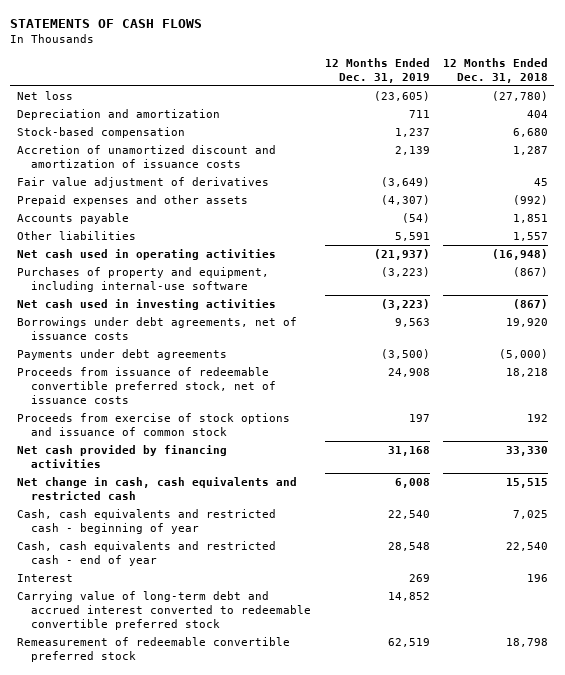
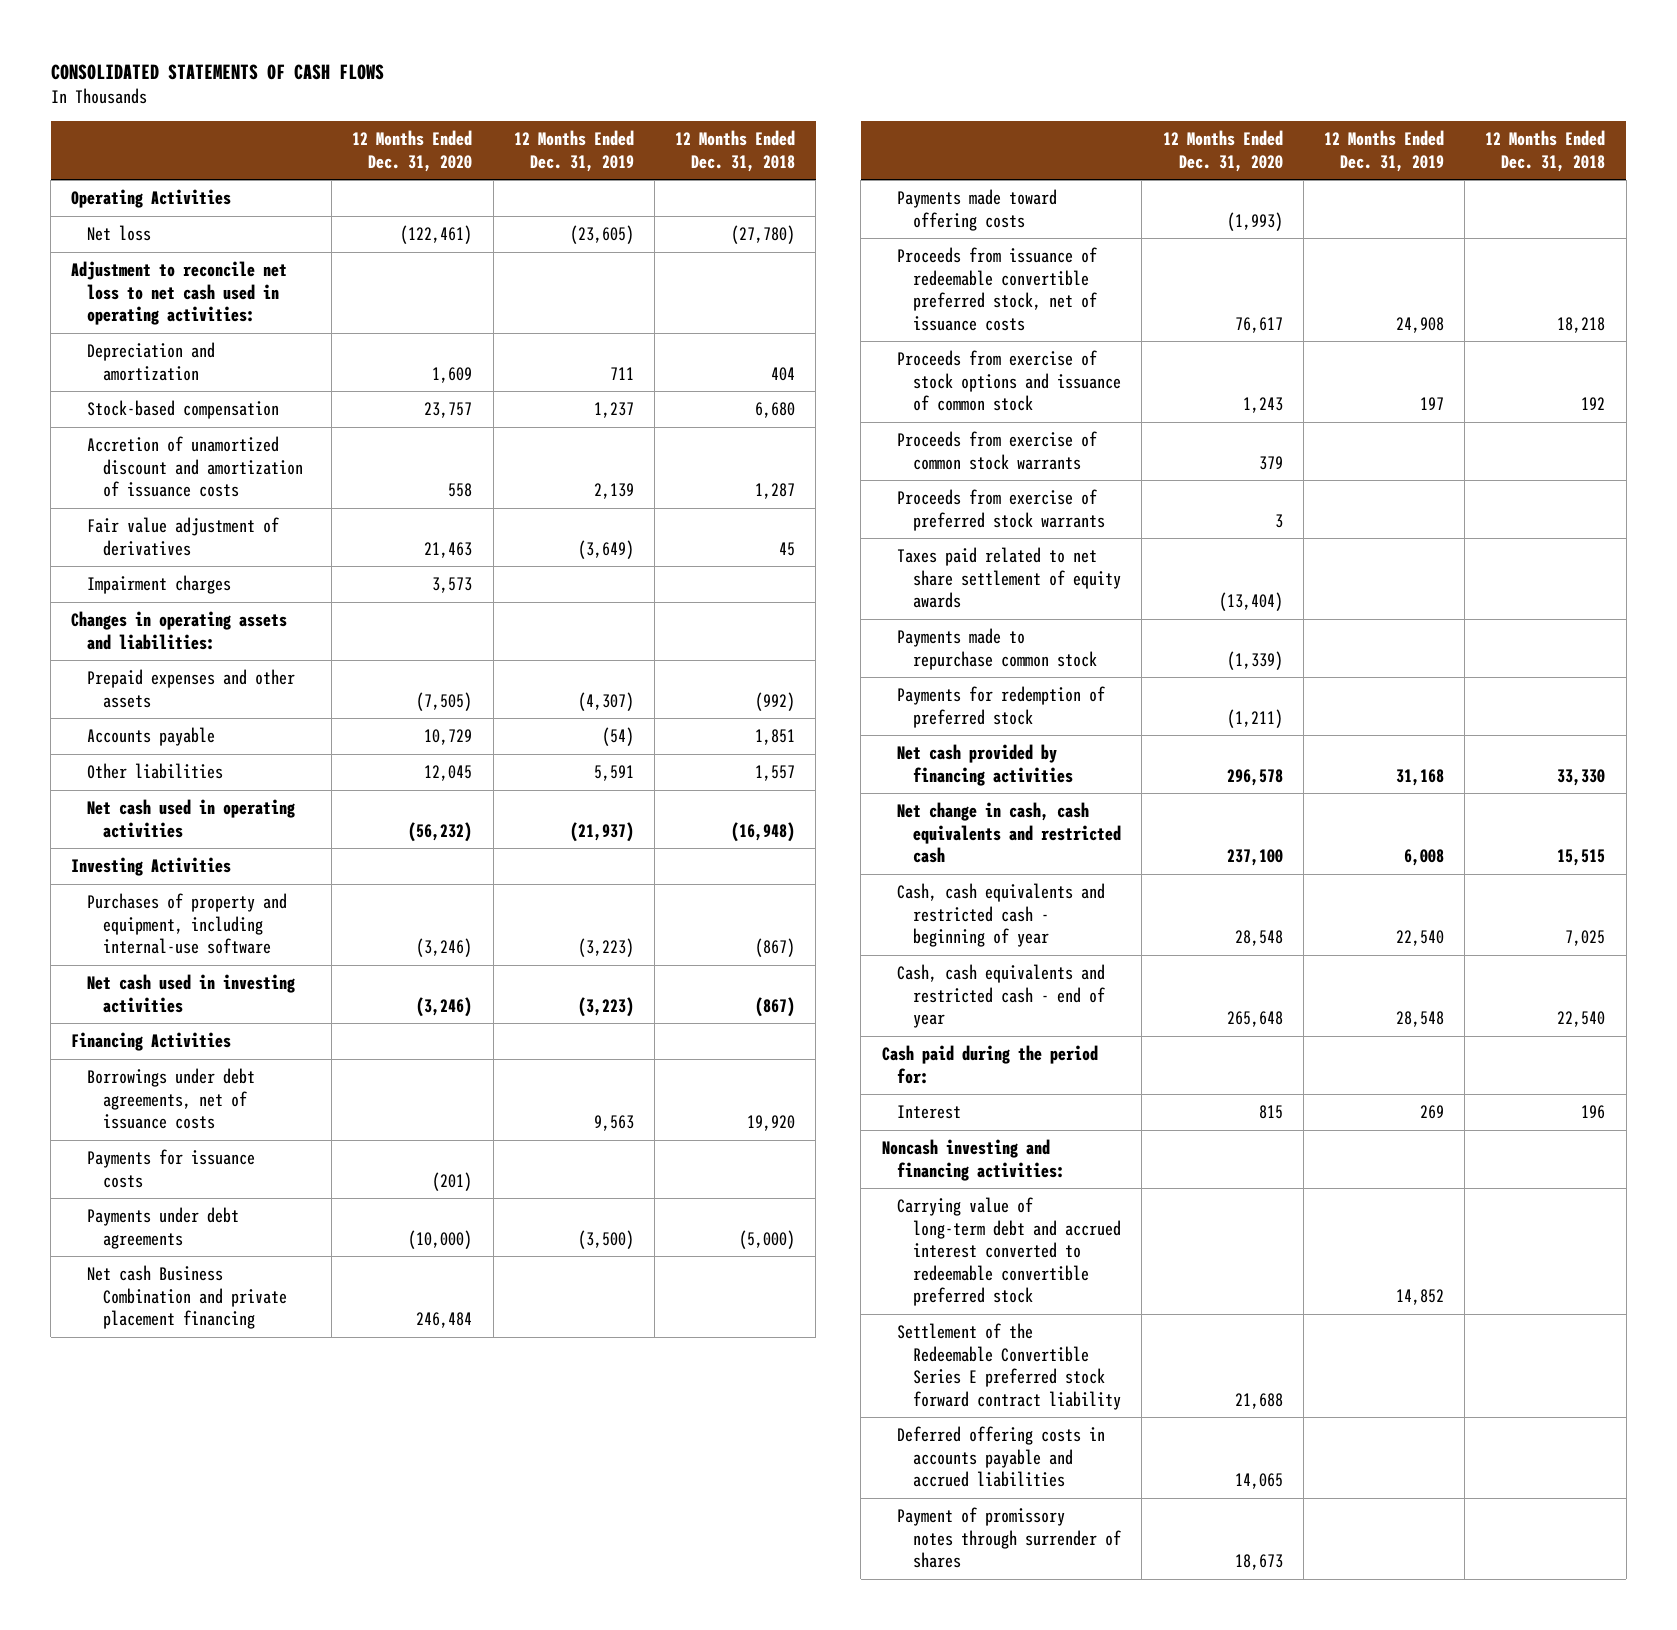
[10,18,203,28] STATEMENTS OF CASH FLOWS -> [50,63,384,80] CONSOLIDATED STATEMENTS OF CASH FLOWS
none -> [352,130,473,172] 12 Months Ended Dec. 31, 2020
none -> [71,189,232,209] Operating Activities
none -> [71,261,288,326] Adjustment to reconcile net loss to net cash used in operating activities:
none -> [87,575,232,595] Impairment charges
none -> [71,611,288,650] Changes in operating assets and liabilities:
none -> [71,857,232,877] Investing Activities
none -> [71,1032,232,1052] Financing Activities
none -> [87,1149,256,1188] Payments for issuance costs
none -> [87,1265,288,1330] Net cash Business Combination and private placement financing
none -> [897,189,1058,231] Payments made toward offering costs
none -> [897,431,1098,470] Proceeds from exercise of common stock warrants
none -> [897,489,1106,531] Proceeds from exercise of preferred stock warrants
none -> [897,547,1122,609] Taxes paid related to net share settlement of equity awards
none -> [897,628,1098,670] Payments made to repurchase common stock
none -> [897,686,1106,728] Payments for redemption of preferred stock
none -> [881,1045,1098,1084] Cash paid during the period for:
none -> [881,1139,1066,1181] Noncash investing and financing activities:
[16,636,290,663] Remeasurement of redeemable convertible preferred stock -> none
none -> [897,1323,1122,1410] Settlement of the Redeemable Convertible Series E preferred stock forward contract liability
none -> [897,1426,1106,1488] Deferred offering costs in accounts payable and accrued liabilities
none -> [897,1507,1122,1569] Payment of promissory notes through surrender of shares

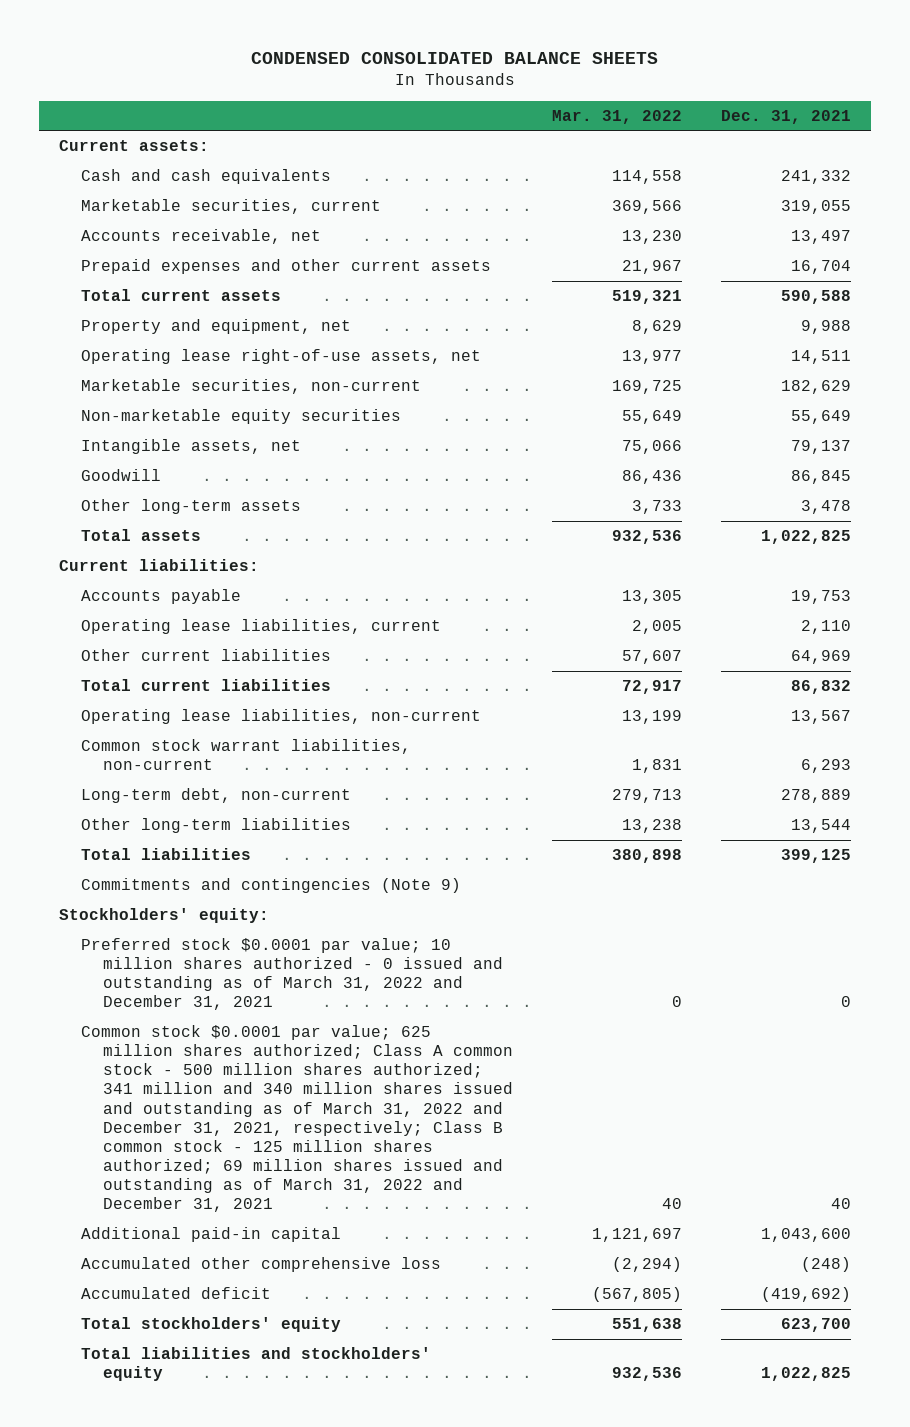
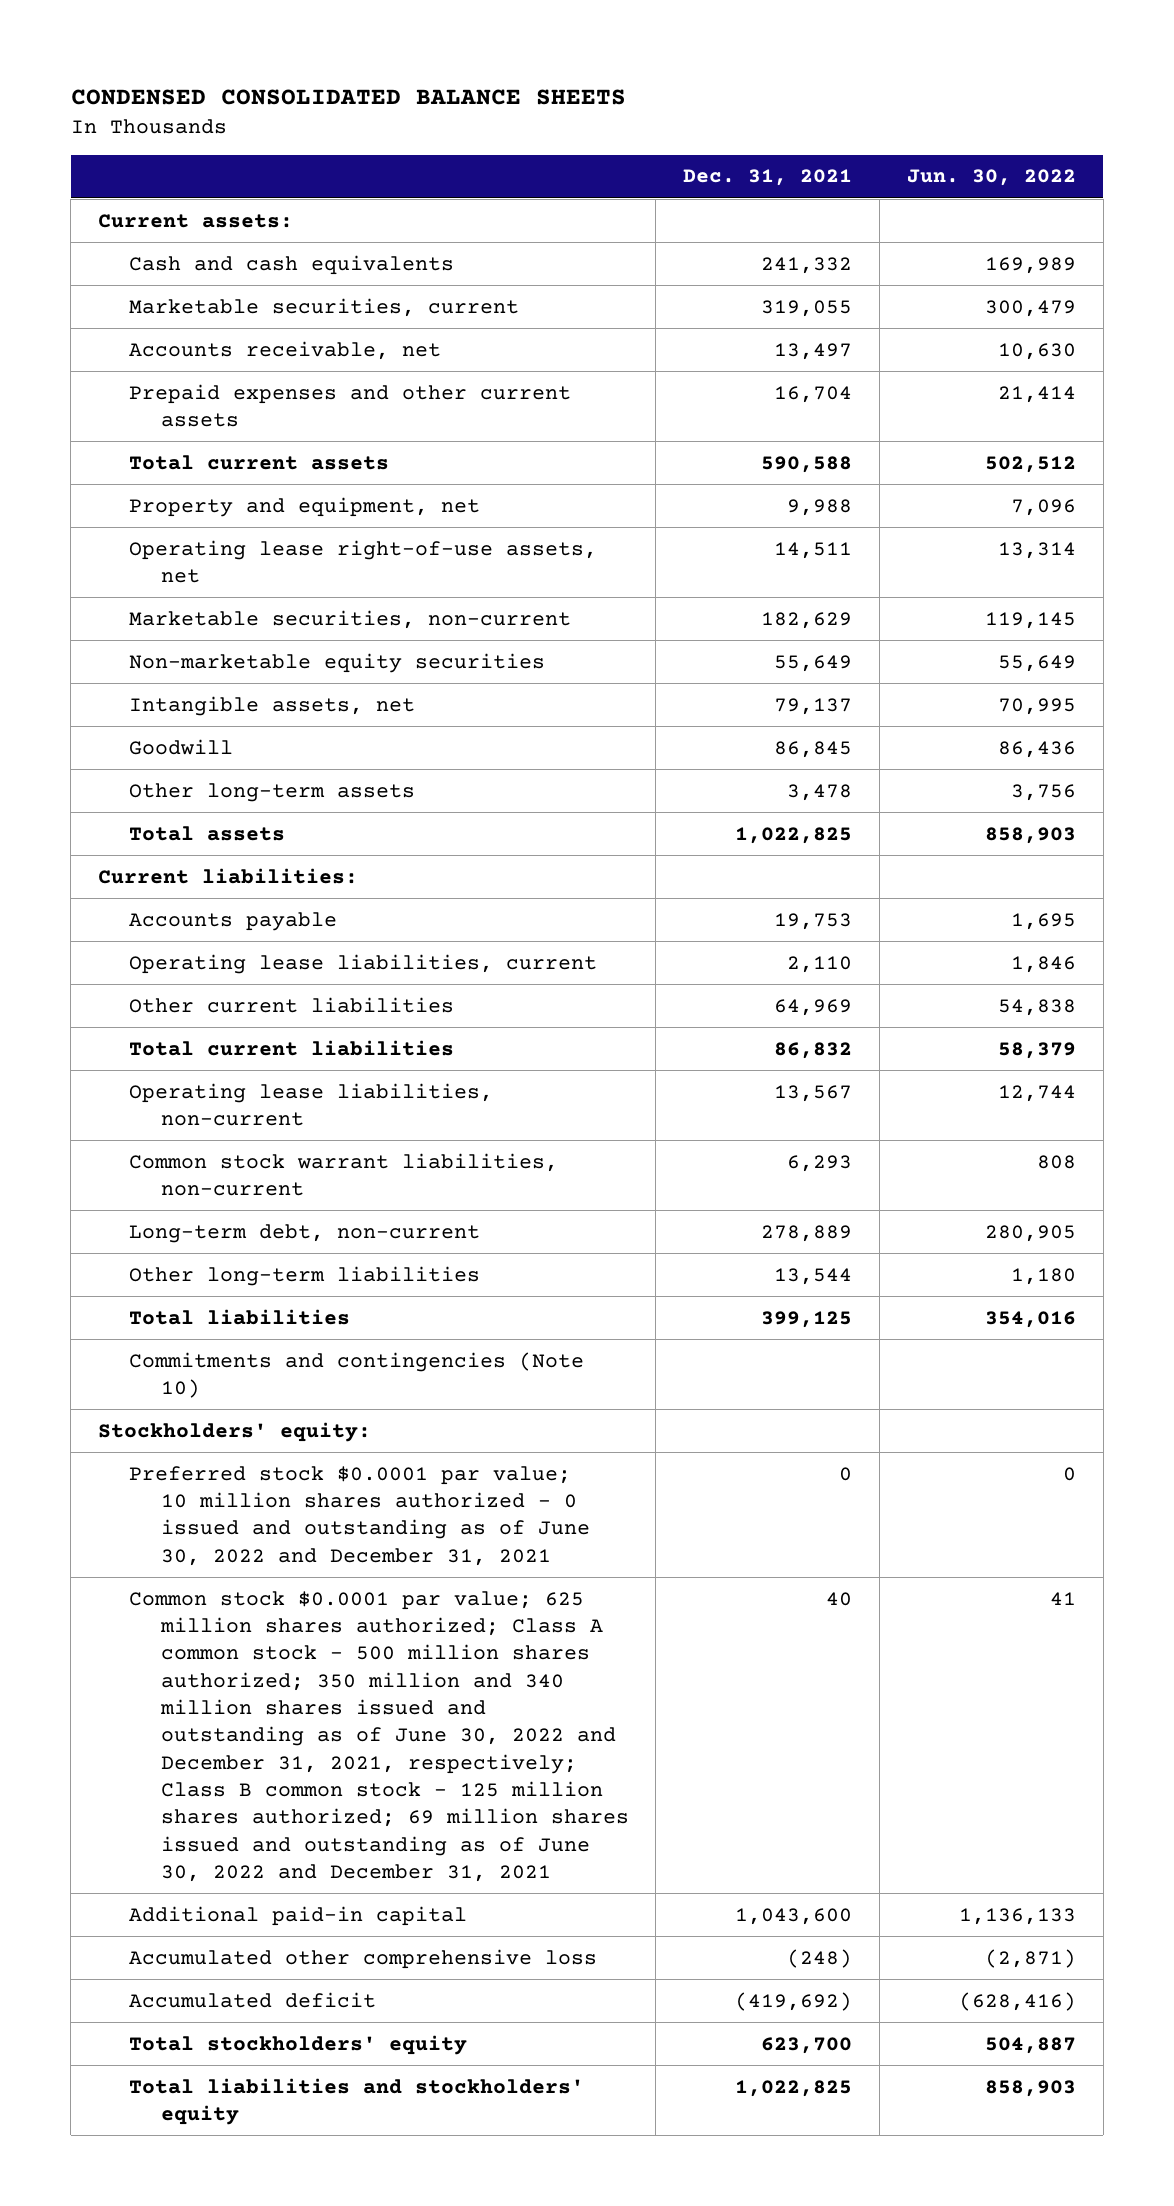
[551,109,682,124] Mar. 31, 2022 -> none
none -> [906,169,1076,187] Jun. 30, 2022
[80,878,461,894] Commitments and contingencies (Note 9) -> [129,1351,585,1399] Commitments and contingencies (Note 10)
[80,938,503,1011] Preferred stock $0.0001 par value; 10 million shares authorized - 0 issued and outstanding as of March 31, 2022 and December 31, 2021 -> [129,1465,590,1566] Preferred stock $0.0001 par value; 10 million shares authorized - 0 issued and outstanding as of June 30, 2022 and December 31, 2021
[80,1025,513,1213] Common stock $0.0001 par value; 625 million shares authorized; Class A common stock - 500 million shares authorized; 341 million and 340 million shares issued and outstanding as of March 31, 2022 and December 31, 2021, respectively; Class B common stock - 125 million shares authorized; 69 million shares issued and outstanding as of March 31, 2022 and December 31, 2021 -> [129,1590,629,1882] Common stock $0.0001 par value; 625 million shares authorized; Class A common stock - 500 million shares authorized; 350 million and 340 million shares issued and outstanding as of June 30, 2022 and December 31, 2021, respectively; Class B common stock - 125 million shares authorized; 69 million shares issued and outstanding as of June 30, 2022 and December 31, 2021

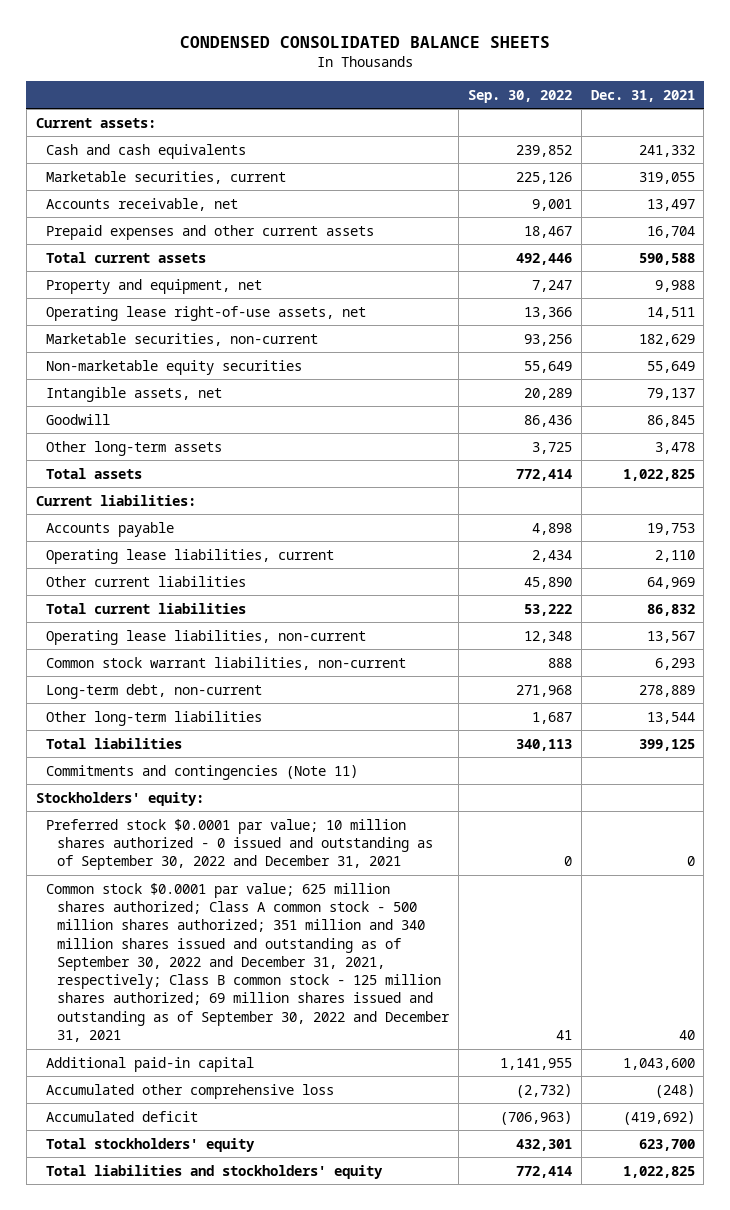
[906,169,1076,187] Jun. 30, 2022 -> none
none -> [467,89,572,103] Sep. 30, 2022
[129,1351,585,1399] Commitments and contingencies (Note 10) -> [46,764,359,780] Commitments and contingencies (Note 11)
[129,1465,590,1566] Preferred stock $0.0001 par value; 10 million shares authorized - 0 issued and outstanding as of June 30, 2022 and December 31, 2021 -> [46,818,434,871] Preferred stock $0.0001 par value; 10 million shares authorized - 0 issued and outstanding as of September 30, 2022 and December 31, 2021
[129,1590,629,1882] Common stock $0.0001 par value; 625 million shares authorized; Class A common stock - 500 million shares authorized; 350 million and 340 million shares issued and outstanding as of June 30, 2022 and December 31, 2021, respectively; Class B common stock - 125 million shares authorized; 69 million shares issued and outstanding as of June 30, 2022 and December 31, 2021 -> [46,882,451,1043] Common stock $0.0001 par value; 625 million shares authorized; Class A common stock - 500 million shares authorized; 351 million and 340 million shares issued and outstanding as of September 30, 2022 and December 31, 2021, respectively; Class B common stock - 125 million shares authorized; 69 million shares issued and outstanding as of September 30, 2022 and December 31, 2021

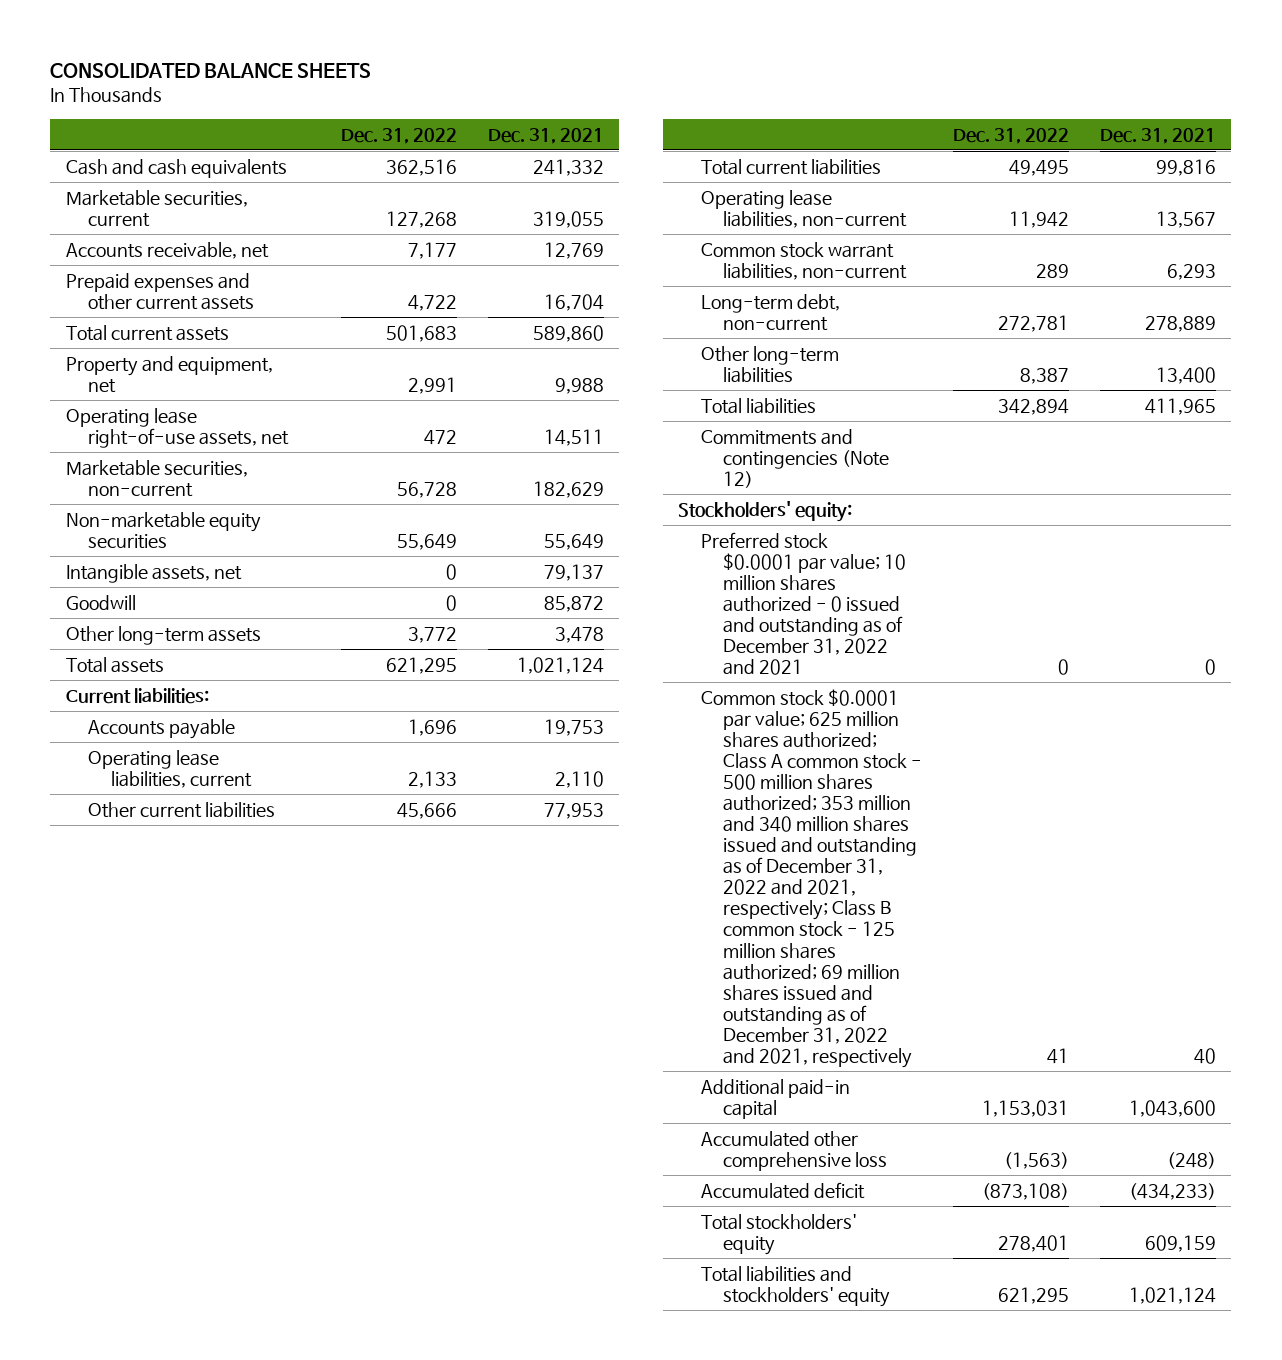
[180,36,551,49] CONDENSED CONSOLIDATED BALANCE SHEETS -> [50,62,372,78] CONSOLIDATED BALANCE SHEETS
[467,89,572,103] Sep. 30, 2022 -> none
none -> [340,127,457,144] Dec. 31, 2022
[35,117,156,128] Current assets: -> none
[646,198,695,211] 13,497 -> [543,241,604,259] 12,769
[638,252,695,265] 590,588 -> [532,324,604,342] 589,860
[646,414,695,427] 86,845 -> [543,595,604,612] 85,872
[622,468,695,481] 1,022,825 -> [516,656,604,674] 1,021,124
[646,576,695,589] 64,969 -> [543,802,604,819] 77,953
[646,603,695,616] 86,832 -> [1156,158,1217,176] 99,816
[646,711,695,724] 13,544 -> [1156,366,1217,384] 13,400
[638,738,695,751] 399,125 -> [1145,397,1217,415] 411,965
[46,764,359,780] Commitments and contingencies (Note 11) -> [700,428,890,488] Commitments and contingencies (Note 12)
[46,818,434,871] Preferred stock $0.0001 par value; 10 million shares authorized - 0 issued and outstanding as of September 30, 2022 and December 31, 2021 -> [700,531,907,676] Preferred stock $0.0001 par value; 10 million shares authorized - 0 issued and outstanding as of December 31, 2022 and 2021
[46,882,451,1043] Common stock $0.0001 par value; 625 million shares authorized; Class A common stock - 500 million shares authorized; 351 million and 340 million shares issued and outstanding as of September 30, 2022 and December 31, 2021, respectively; Class B common stock - 125 million shares authorized; 69 million shares issued and outstanding as of September 30, 2022 and December 31, 2021 -> [700,688,923,1068] Common stock $0.0001 par value; 625 million shares authorized; Class A common stock - 500 million shares authorized; 353 million and 340 million shares issued and outstanding as of December 31, 2022 and 2021, respectively; Class B common stock - 125 million shares authorized; 69 million shares issued and outstanding as of December 31, 2022 and 2021, respectively
[622,1110,695,1125] (419,692) -> [1129,1182,1217,1200] (434,233)
[638,1138,695,1151] 623,700 -> [1145,1234,1217,1252] 609,159
[622,1165,695,1178] 1,022,825 -> [1129,1286,1217,1304] 1,021,124

